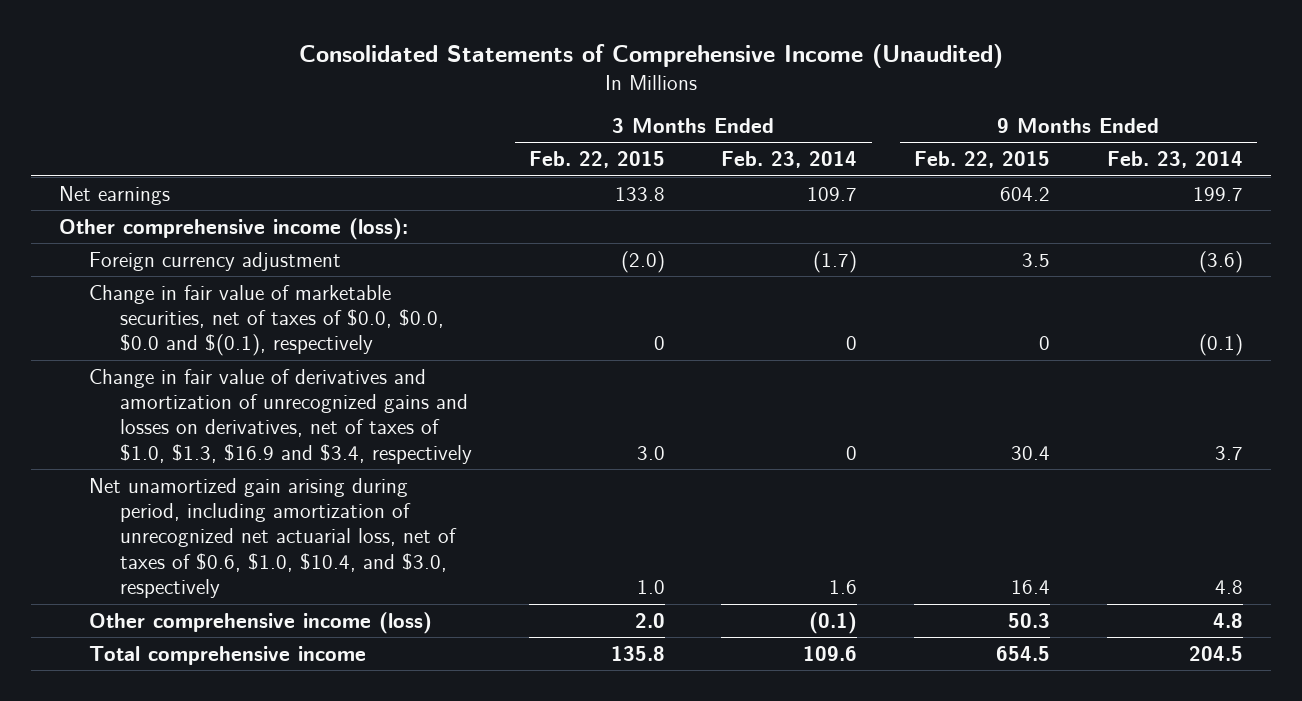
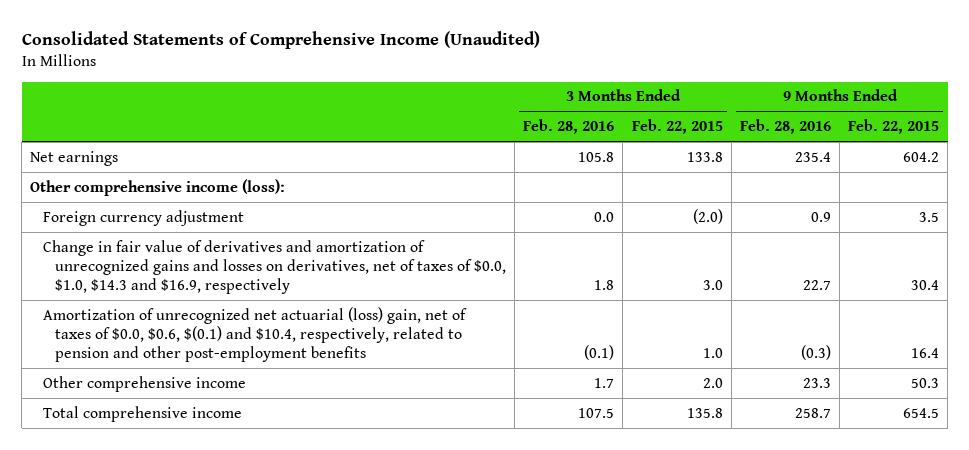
[721,151,858,169] Feb. 23, 2014 -> none
[1106,151,1243,169] Feb. 23, 2014 -> none
none -> [523,119,615,135] Feb. 28, 2016
none -> [739,119,831,135] Feb. 28, 2016
[89,284,445,357] Change in fair value of marketable securities, net of taxes of $0.0, $0.0, $0.0 and $(0.1), respectively -> none
[89,368,473,464] Change in fair value of derivatives and amortization of unrecognized gains and losses on derivatives, net of taxes of $1.0, $1.3, $16.9 and $3.4, respectively -> [42,239,507,295] Change in fair value of derivatives and amortization of unrecognized gains and losses on derivatives, net of taxes of $0.0, $1.0, $14.3 and $16.9, respectively
[89,477,458,599] Net unamortized gain arising during period, including amortization of unrecognized net actuarial loss, net of taxes of $0.6, $1.0, $10.4, and $3.0, respectively -> [42,306,467,363] Amortization of unrecognized net actuarial (loss) gain, net of taxes of $0.0, $0.6, $(0.1) and $10.4, respectively, related to pension and other post-employment benefits
[89,611,433,634] Other comprehensive income (loss) -> [42,375,246,392] Other comprehensive income

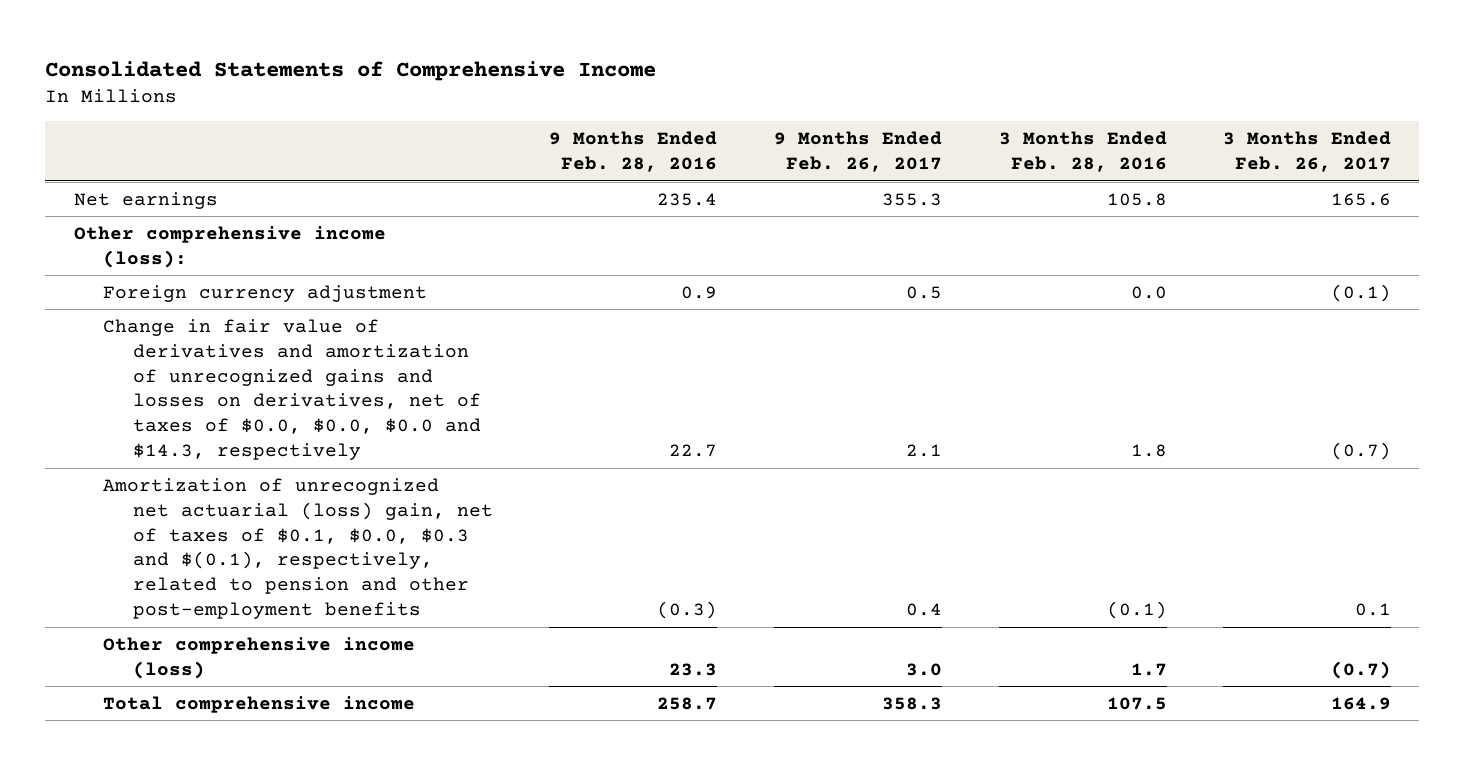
[21,31,540,50] Consolidated Statements of Comprehensive Income (Unaudited) -> [45,60,657,81] Consolidated Statements of Comprehensive Income
[631,119,723,135] Feb. 22, 2015 -> none
[848,119,940,135] Feb. 22, 2015 -> none
none -> [773,131,942,172] 9 Months Ended Feb. 26, 2017
none -> [1223,131,1392,172] 3 Months Ended Feb. 26, 2017
[42,239,507,295] Change in fair value of derivatives and amortization of unrecognized gains and losses on derivatives, net of taxes of $0.0, $1.0, $14.3 and $16.9, respectively -> [103,318,481,461] Change in fair value of derivatives and amortization of unrecognized gains and losses on derivatives, net of taxes of $0.0, $0.0, $0.0 and $14.3, respectively
[42,306,467,363] Amortization of unrecognized net actuarial (loss) gain, net of taxes of $0.0, $0.6, $(0.1) and $10.4, respectively, related to pension and other post-employment benefits -> [103,477,493,620] Amortization of unrecognized net actuarial (loss) gain, net of taxes of $0.1, $0.0, $0.3 and $(0.1), respectively, related to pension and other post-employment benefits
[42,375,246,392] Other comprehensive income -> [103,636,416,679] Other comprehensive income (loss)

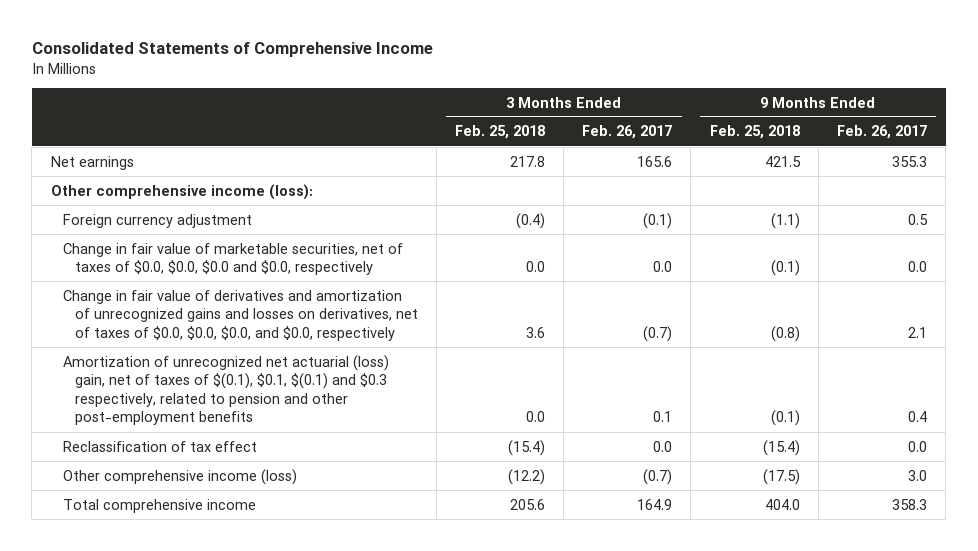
[549,131,718,172] 9 Months Ended Feb. 28, 2016 -> none
[998,131,1167,172] 3 Months Ended Feb. 28, 2016 -> none
none -> [454,125,545,140] Feb. 25, 2018
none -> [709,125,800,140] Feb. 25, 2018
none -> [62,242,403,276] Change in fair value of marketable securities, net of taxes of $0.0, $0.0, $0.0 and $0.0, respectively
[103,318,481,461] Change in fair value of derivatives and amortization of unrecognized gains and losses on derivatives, net of taxes of $0.0, $0.0, $0.0 and $14.3, respectively -> [62,289,418,341] Change in fair value of derivatives and amortization of unrecognized gains and losses on derivatives, net of taxes of $0.0, $0.0, $0.0, and $0.0, respectively
[103,477,493,620] Amortization of unrecognized net actuarial (loss) gain, net of taxes of $0.1, $0.0, $0.3 and $(0.1), respectively, related to pension and other post-employment benefits -> [62,354,389,426] Amortization of unrecognized net actuarial (loss) gain, net of taxes of $(0.1), $0.1, $(0.1) and $0.3 respectively, related to pension and other post-employment benefits
none -> [62,440,257,452] Reclassification of tax effect

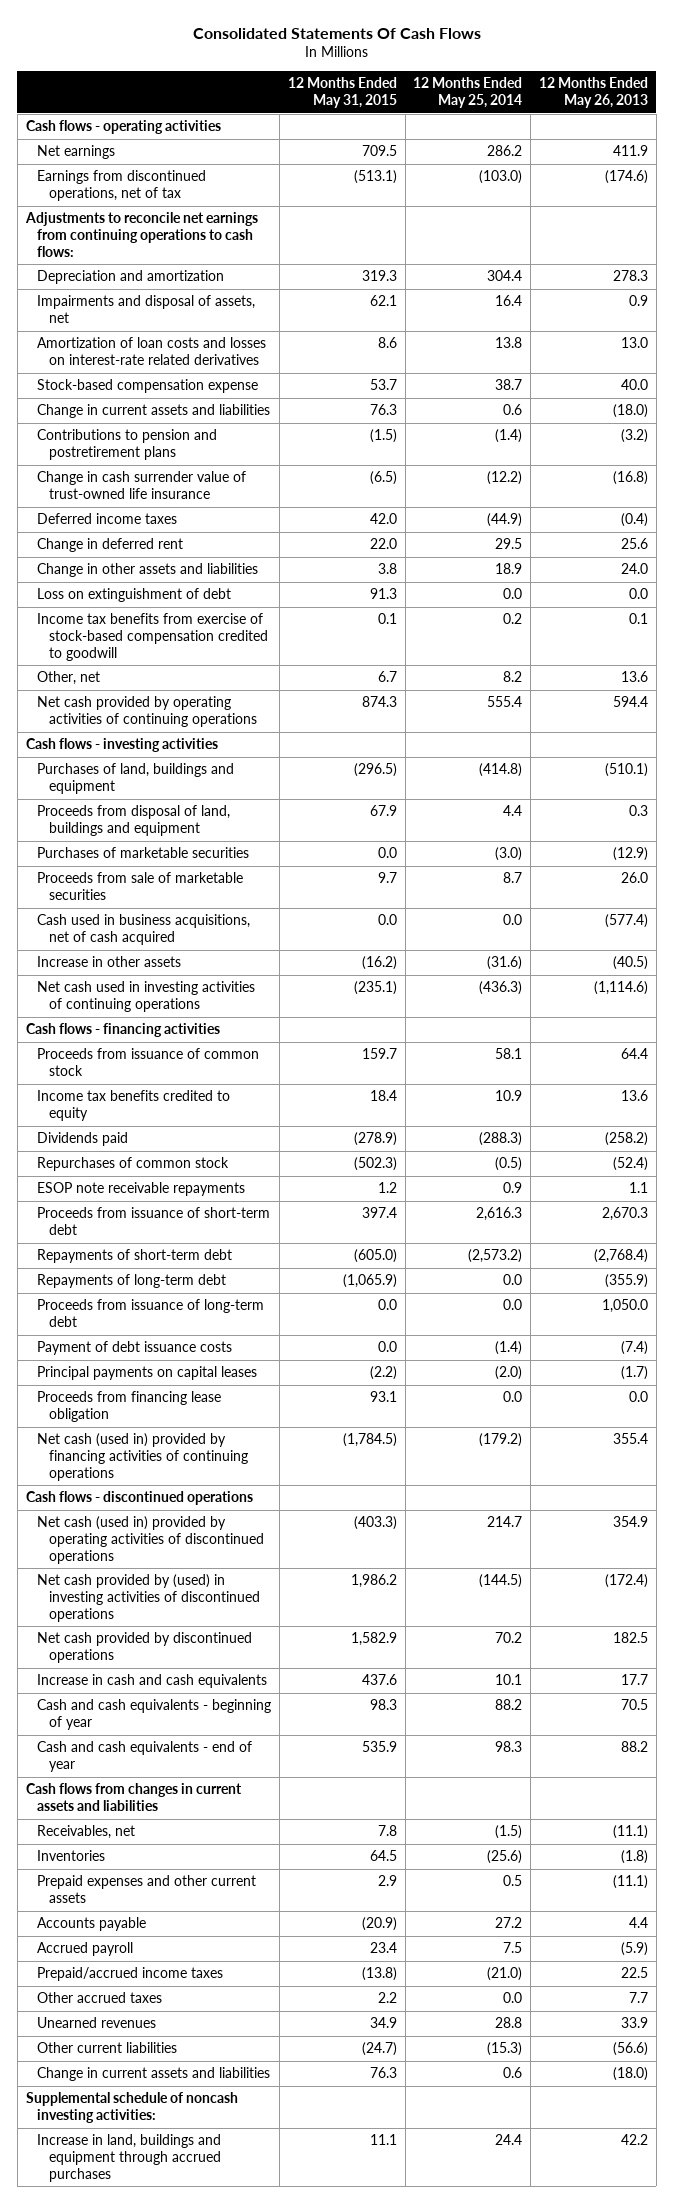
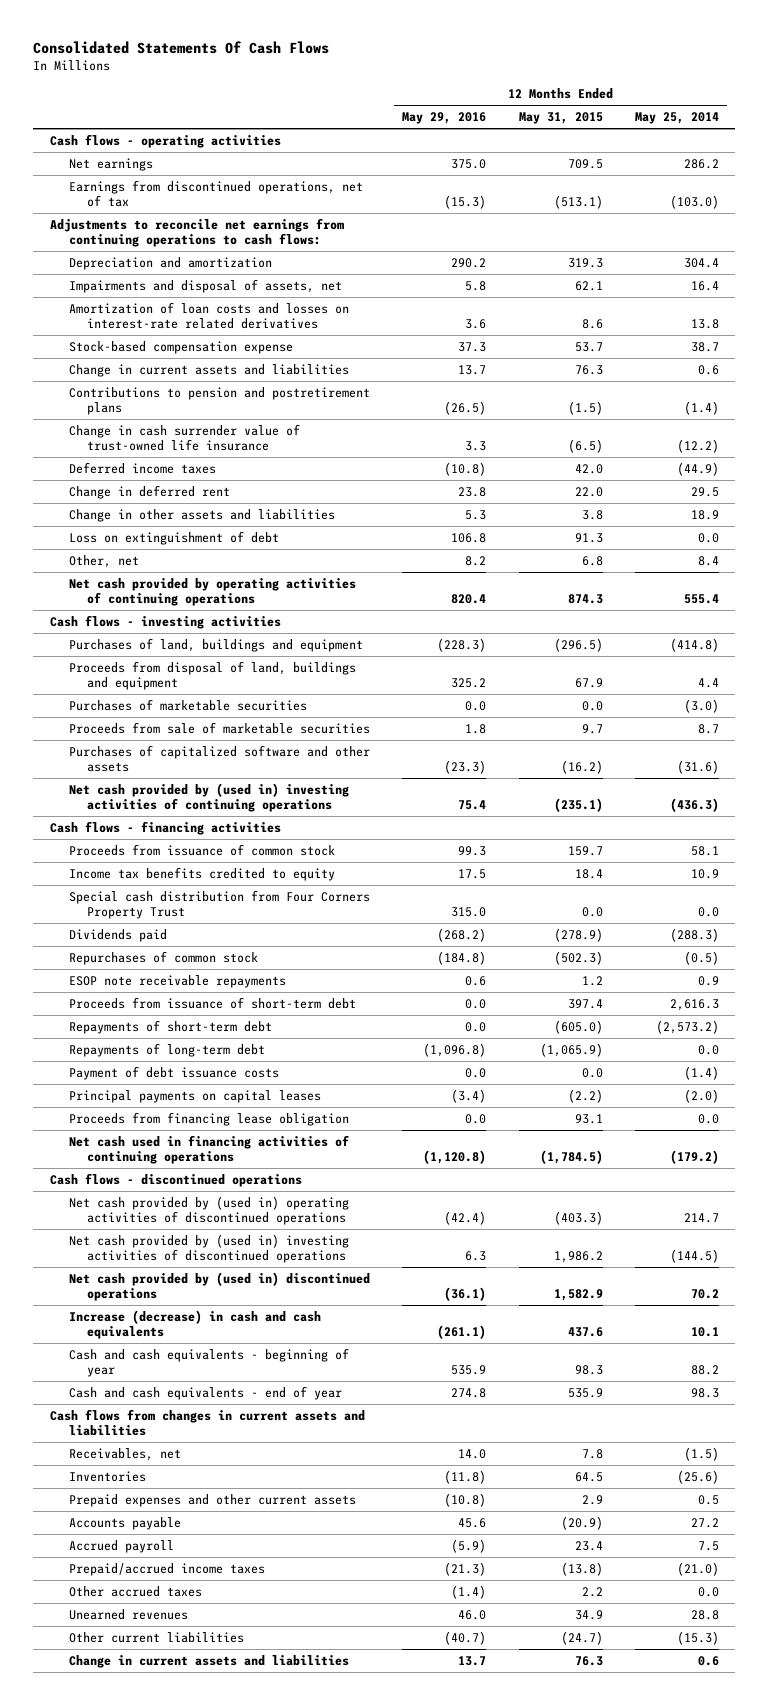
[538,77,648,109] 12 Months Ended May 26, 2013 -> none
none -> [402,112,487,125] May 29, 2016
[37,613,269,661] Income tax benefits from exercise of stock-based compensation credited to goodwill -> none
[377,671,397,683] 6.7 -> [581,555,603,566] 6.8
[503,671,523,683] 8.2 -> [698,555,720,566] 8.4
[37,914,251,946] Cash used in business acquisitions, net of cash acquired -> none
[37,956,182,968] Increase in other assets -> [68,744,370,773] Purchases of capitalized software and other assets
[37,981,256,1013] Net cash used in investing activities of continuing operations -> [68,782,349,813] Net cash provided by (used in) investing activities of continuing operations
none -> [68,889,370,920] Special cash distribution from Four Corners Property Trust
[37,1299,265,1328] Proceeds from issuance of long-term debt -> none
[37,1433,249,1481] Net cash (used in) provided by financing activities of continuing operations -> [68,1134,349,1165] Net cash used in financing activities of continuing operations
[37,1516,265,1564] Net cash (used in) provided by operating activities of discontinued operations -> [68,1195,349,1226] Net cash provided by (used in) operating activities of discontinued operations
[37,1574,261,1622] Net cash provided by (used) in investing activities of discontinued operations -> [68,1233,349,1264] Net cash provided by (used in) investing activities of discontinued operations
[37,1632,253,1664] Net cash provided by discontinued operations -> [68,1271,370,1302] Net cash provided by (used in) discontinued operations
[37,1674,268,1689] Increase in cash and cash equivalents -> [68,1309,321,1340] Increase (decrease) in cash and cash equivalents
[25,2092,238,2124] Supplemental schedule of noncash investing activities: -> none
[37,2134,222,2182] Increase in land, buildings and equipment through accrued purchases -> none

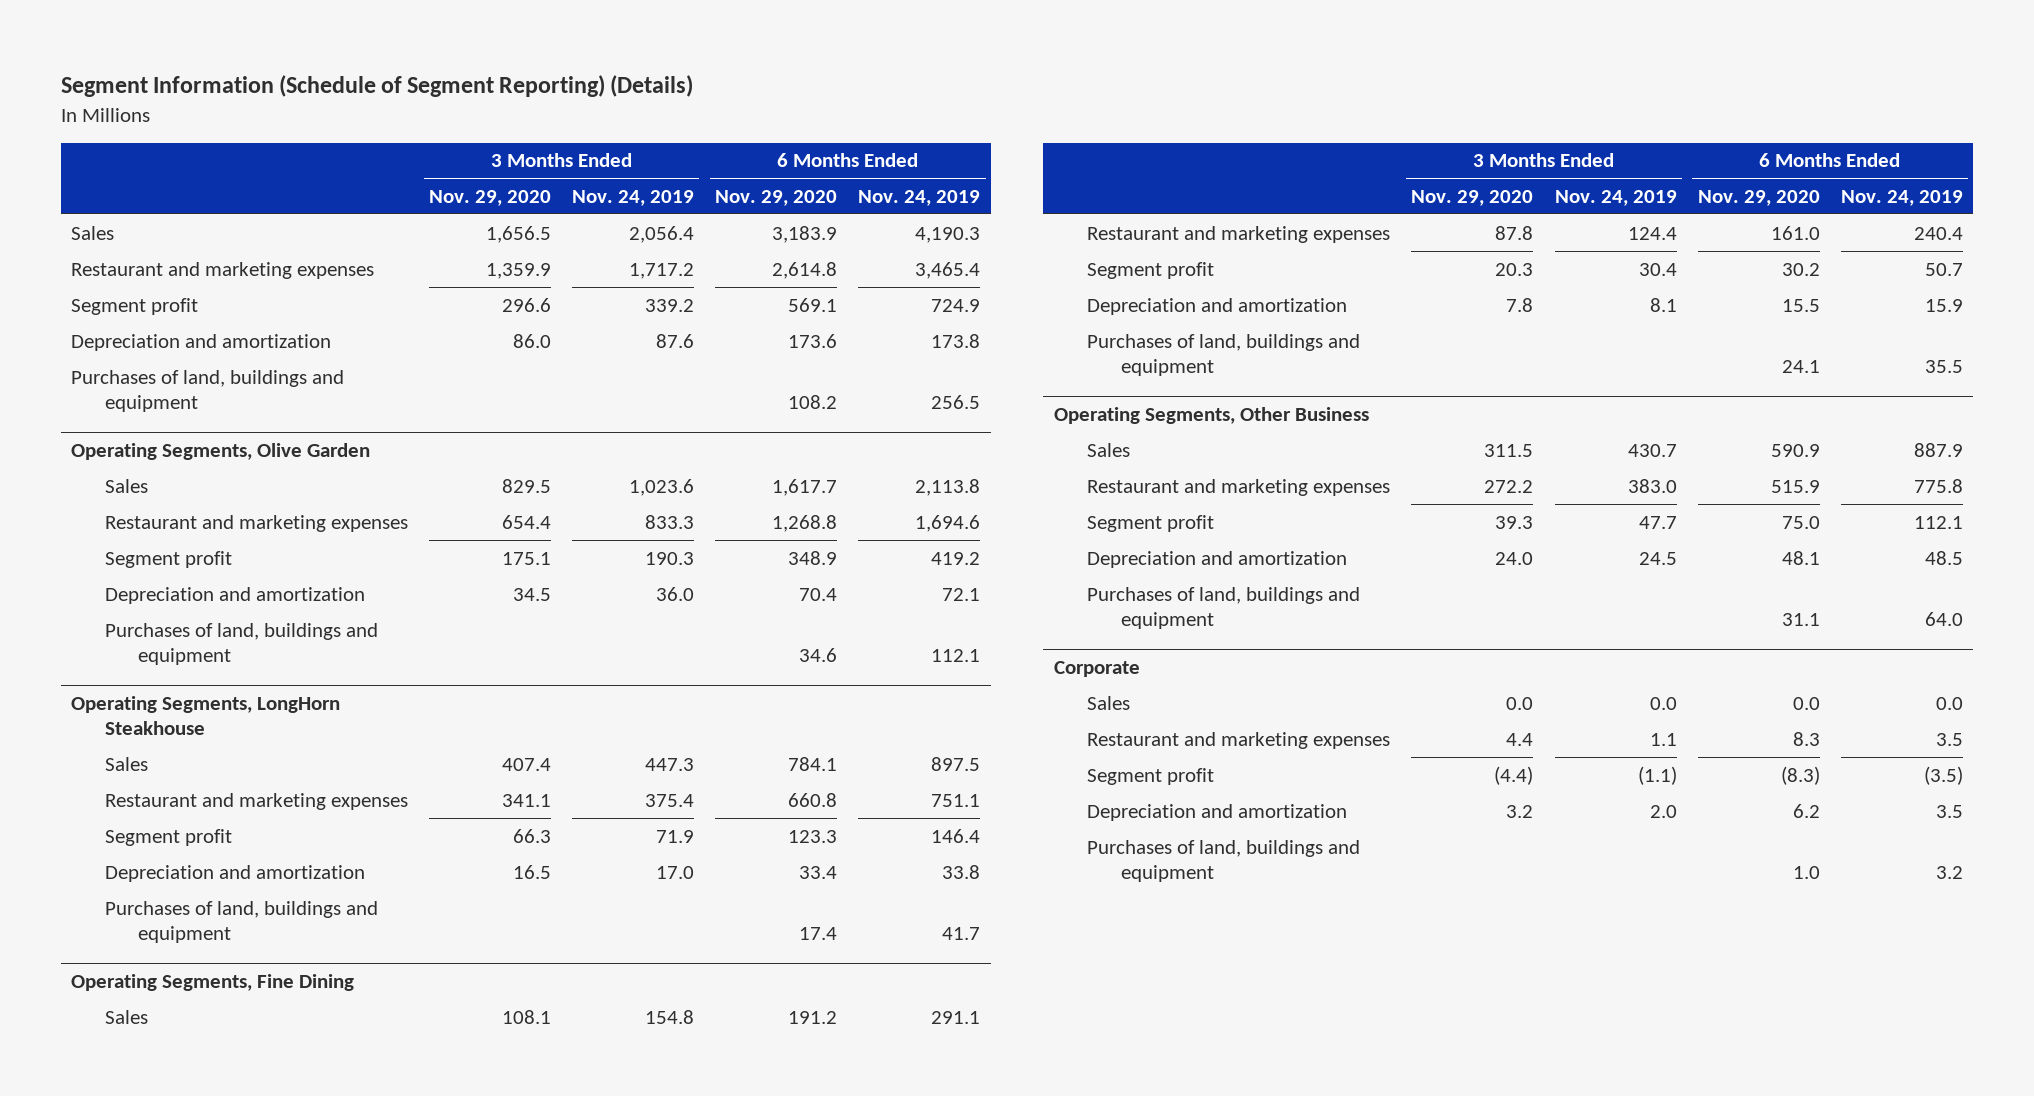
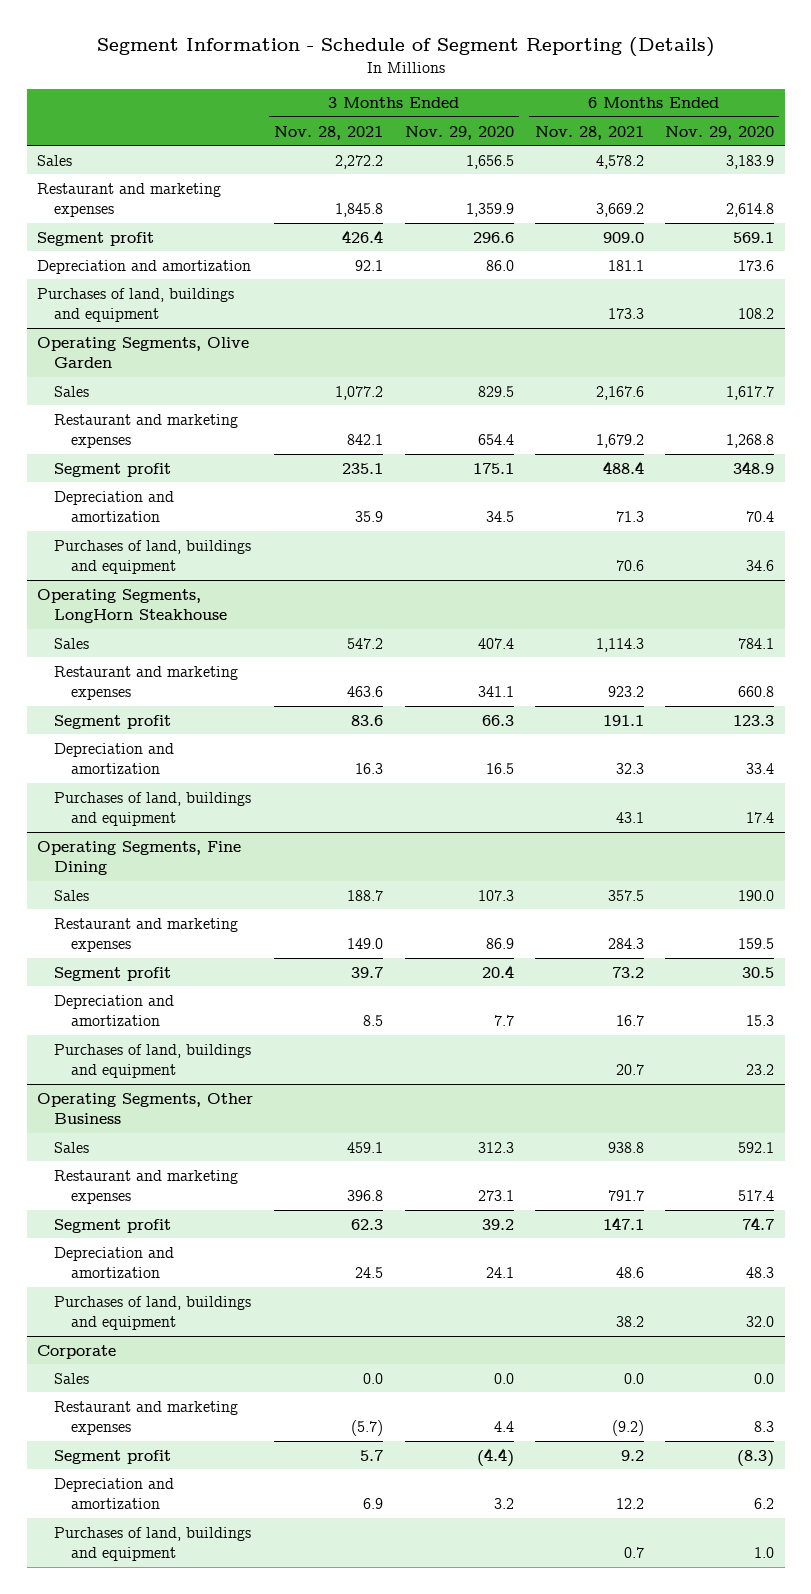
[60,75,693,98] Segment Information (Schedule of Segment Reporting) (Details) -> [96,37,715,58] Segment Information - Schedule of Segment Reporting (Details)
[572,189,695,206] Nov. 24, 2019 -> none
[858,189,981,206] Nov. 24, 2019 -> none
none -> [274,125,384,140] Nov. 28, 2021
none -> [534,125,644,140] Nov. 28, 2021
[501,1009,551,1024] 108.1 -> [477,889,514,901] 107.3
[788,1010,838,1024] 191.2 -> [737,889,774,901] 190.0
[1495,225,1534,240] 87.8 -> [485,938,514,950] 86.9
[1770,225,1820,240] 161.0 -> [737,938,774,950] 159.5
[1495,262,1534,276] 20.3 -> [481,964,514,978] 20.4
[1781,262,1820,276] 30.2 -> [741,966,774,978] 30.5
[1506,297,1534,312] 7.8 -> [493,1015,514,1027] 7.7
[1781,298,1820,312] 15.5 -> [745,1015,774,1027] 15.3
[1781,359,1820,373] 24.1 -> [745,1064,774,1076] 23.2
[1484,443,1534,457] 311.5 -> [477,1141,514,1153] 312.3
[1770,443,1820,457] 590.9 -> [737,1141,774,1153] 592.1
[1484,479,1534,493] 272.2 -> [477,1190,514,1202] 273.1
[1770,479,1820,493] 515.9 -> [737,1190,774,1202] 517.4
[1495,515,1534,529] 39.3 -> [481,1218,514,1230] 39.2
[1781,515,1820,529] 75.0 -> [741,1216,774,1230] 74.7
[1495,551,1534,565] 24.0 -> [485,1267,514,1279] 24.1
[1781,550,1820,565] 48.1 -> [745,1267,774,1279] 48.3
[1781,612,1820,626] 31.1 -> [745,1316,774,1328] 32.0

